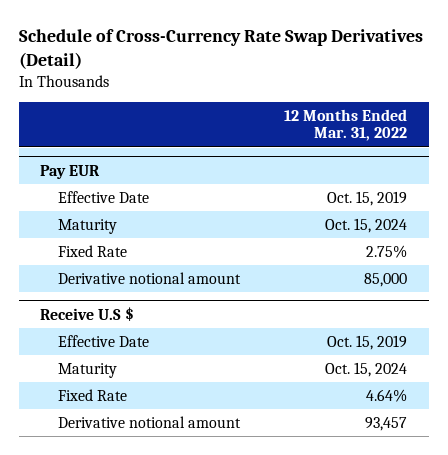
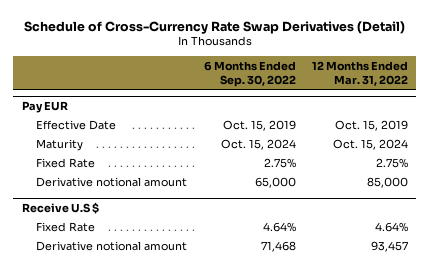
none -> [203,60,296,87] 6 Months Ended Sep. 30, 2022
[58,334,150,347] Effective Date -> none
[58,362,118,378] Maturity -> none

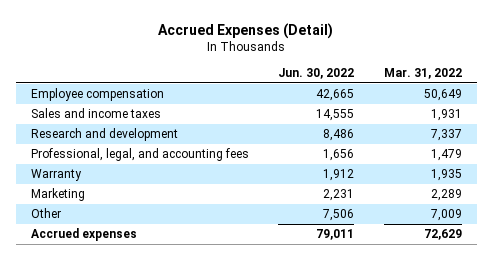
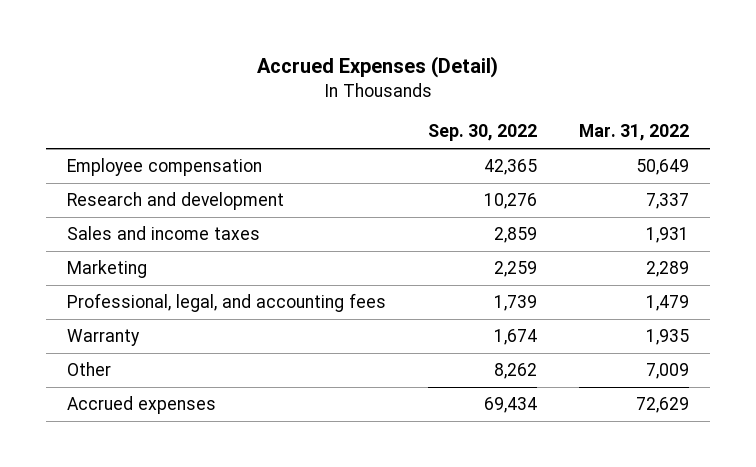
[278,68,355,80] Jun. 30, 2022 -> none
none -> [427,124,537,142] Sep. 30, 2022
[31,108,162,119] Sales and income taxes -> [66,226,260,241] Sales and income taxes
[31,188,86,202] Marketing -> [66,260,147,279] Marketing

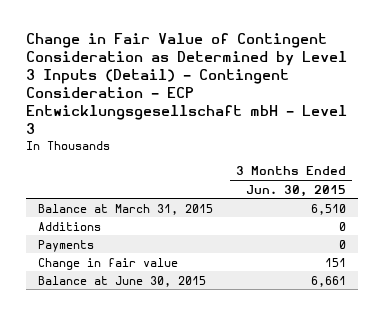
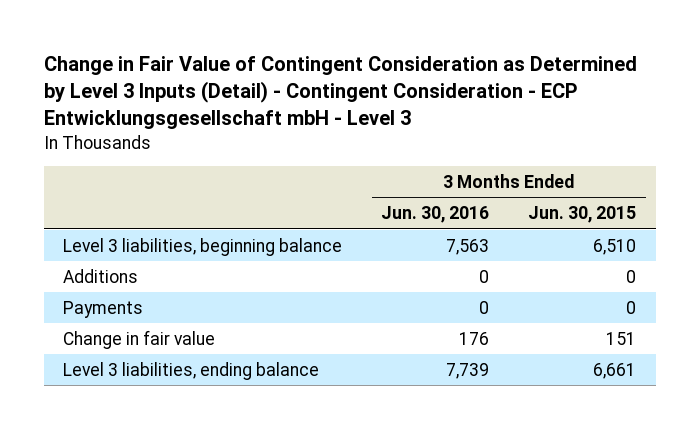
none -> [381,206,490,224] Jun. 30, 2016
[37,203,213,215] Balance at March 31, 2015 -> [63,237,343,256] Level 3 liabilities, beginning balance
[37,275,206,287] Balance at June 30, 2015 -> [63,361,320,380] Level 3 liabilities, ending balance

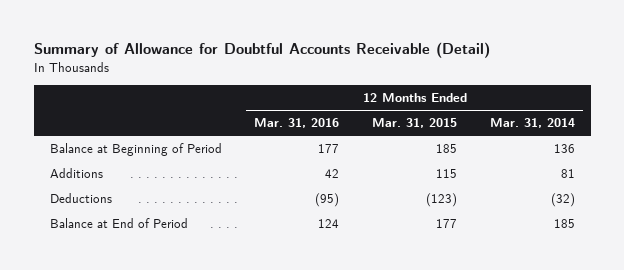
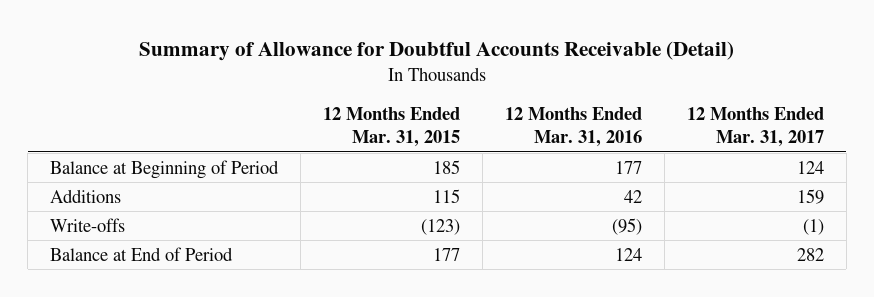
[489,118,575,129] Mar. 31, 2014 -> none
none -> [686,106,824,148] 12 Months Ended Mar. 31, 2017
[49,193,112,204] Deductions -> [50,217,126,232] Write-offs

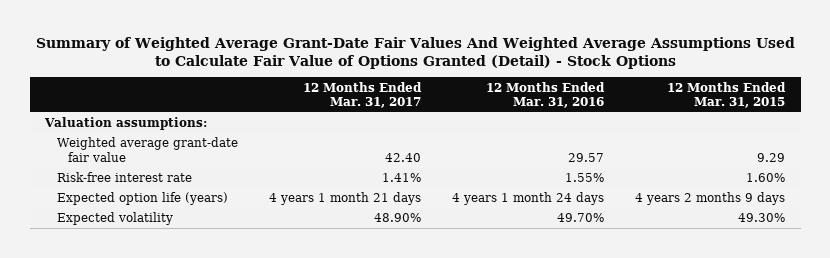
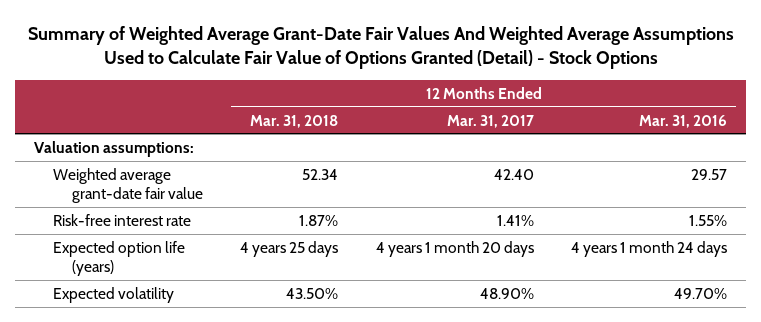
[667,81,787,109] 12 Months Ended Mar. 31, 2015 -> none
none -> [250,114,339,128] Mar. 31, 2018
[268,192,421,206] 4 years 1 month 21 days -> [375,240,534,257] 4 years 1 month 20 days

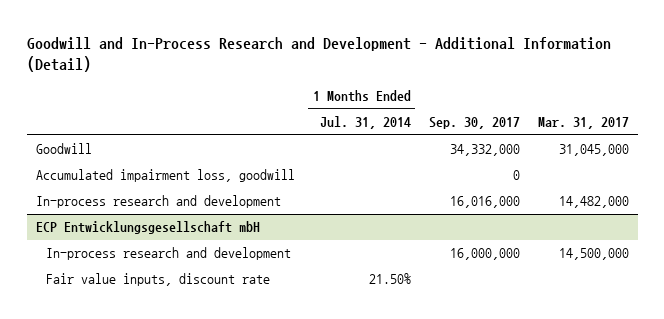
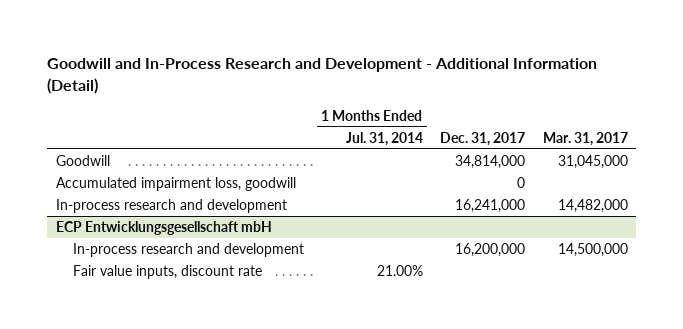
[428,117,520,130] Sep. 30, 2017 -> none
none -> [440,131,526,146] Dec. 31, 2017
[368,273,411,285] 21.50% -> [376,265,423,277] 21.00%

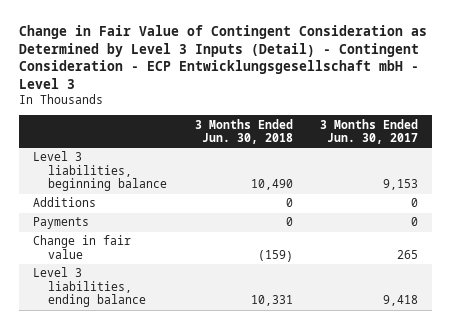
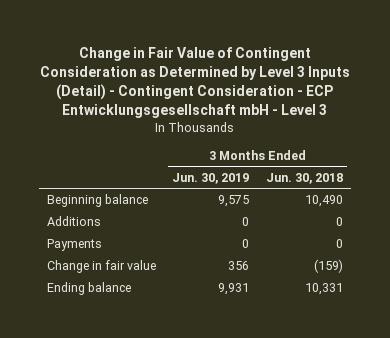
[320,118,419,145] 3 Months Ended Jun. 30, 2017 -> none
none -> [172,172,250,184] Jun. 30, 2019
[32,151,168,192] Level 3 liabilities, beginning balance -> [46,194,148,208] Beginning balance
[32,267,147,308] Level 3 liabilities, ending balance -> [46,282,131,296] Ending balance

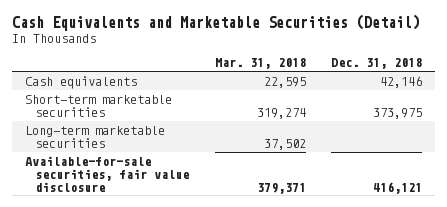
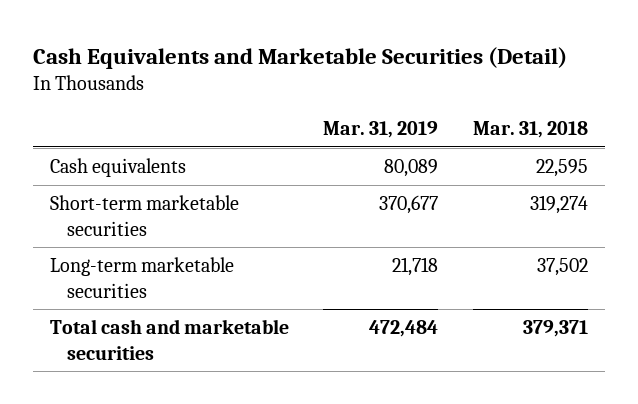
[331,58,423,70] Dec. 31, 2018 -> none
none -> [323,121,439,139] Mar. 31, 2019
[24,155,190,192] Available-for-sale securities, fair value disclosure -> [50,319,290,360] Total cash and marketable securities

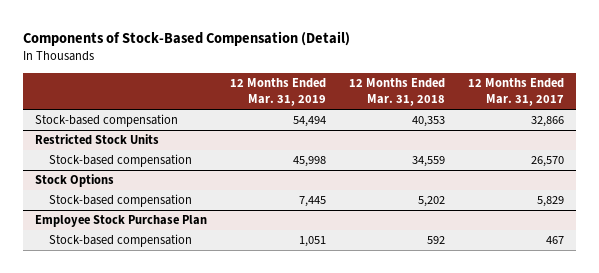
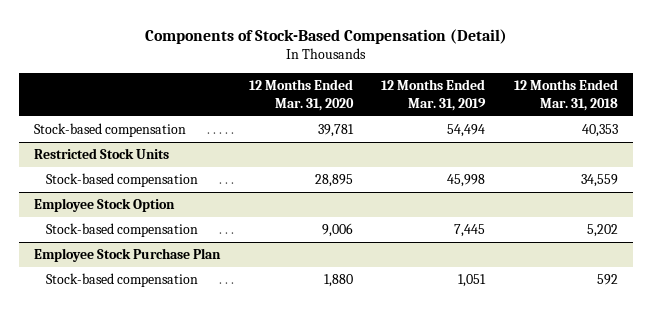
[468,77,565,107] 12 Months Ended Mar. 31, 2017 -> none
none -> [248,79,354,111] 12 Months Ended Mar. 31, 2020
[34,174,114,188] Stock Options -> [33,198,175,213] Employee Stock Option

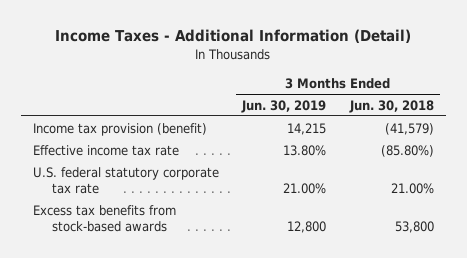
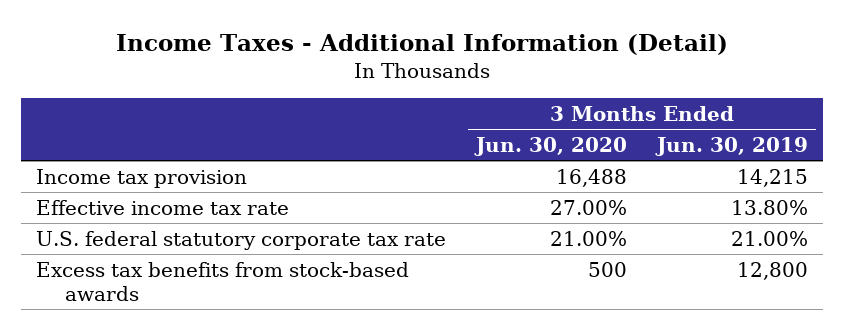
[348,99,434,113] Jun. 30, 2018 -> none
none -> [473,136,627,156] Jun. 30, 2020
[32,122,207,136] Income tax provision (benefit) -> [35,168,247,188] Income tax provision

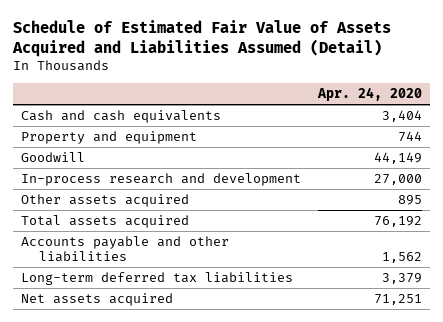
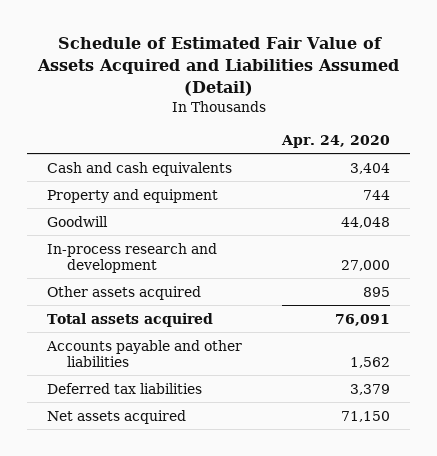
[373,152,422,165] 44,149 -> [340,216,390,228] 44,048
[373,216,422,228] 76,192 -> [334,313,390,326] 76,091
[21,272,294,286] Long-term deferred tax liabilities -> [47,382,203,394] Deferred tax liabilities
[373,294,422,306] 71,251 -> [340,410,390,422] 71,150

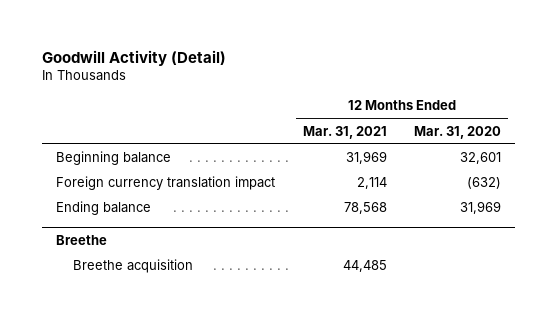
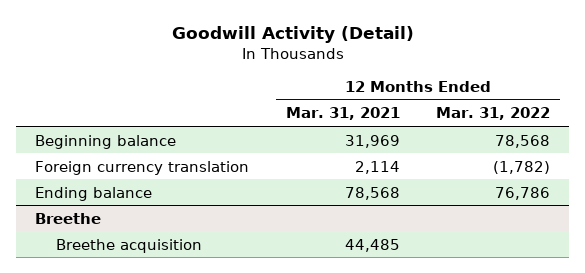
[413,125,501,139] Mar. 31, 2020 -> none
none -> [436,107,551,121] Mar. 31, 2022
[56,176,276,191] Foreign currency translation impact -> [34,160,249,175] Foreign currency translation

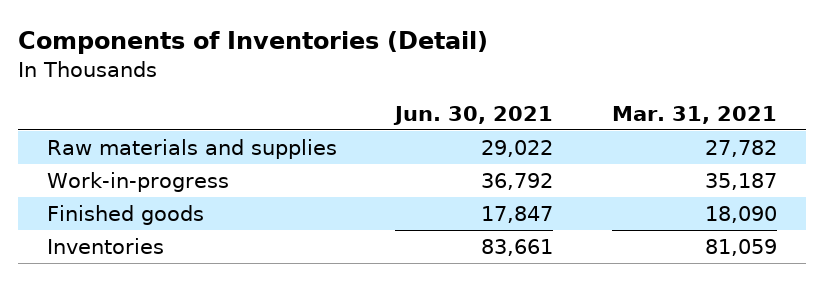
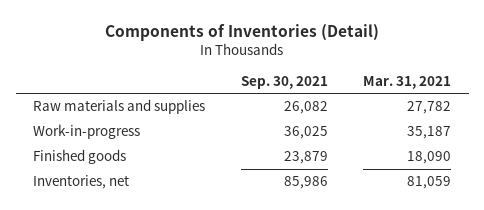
[393,106,554,126] Jun. 30, 2021 -> none
none -> [240,75,328,89] Sep. 30, 2021
[46,237,164,254] Inventories -> [33,175,130,190] Inventories, net

